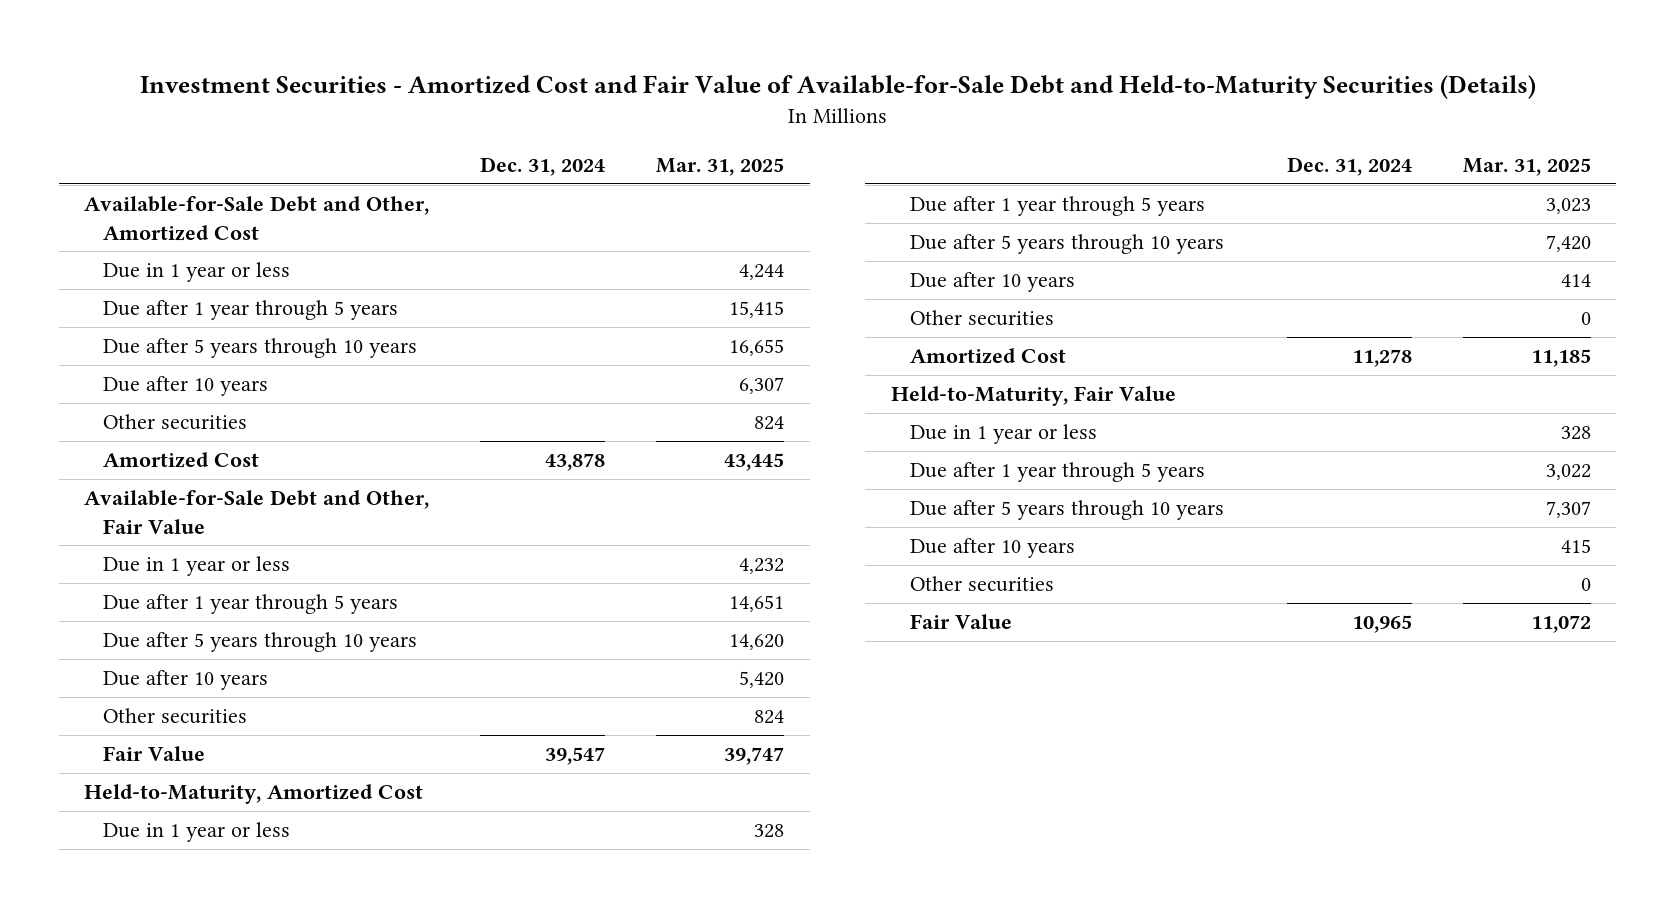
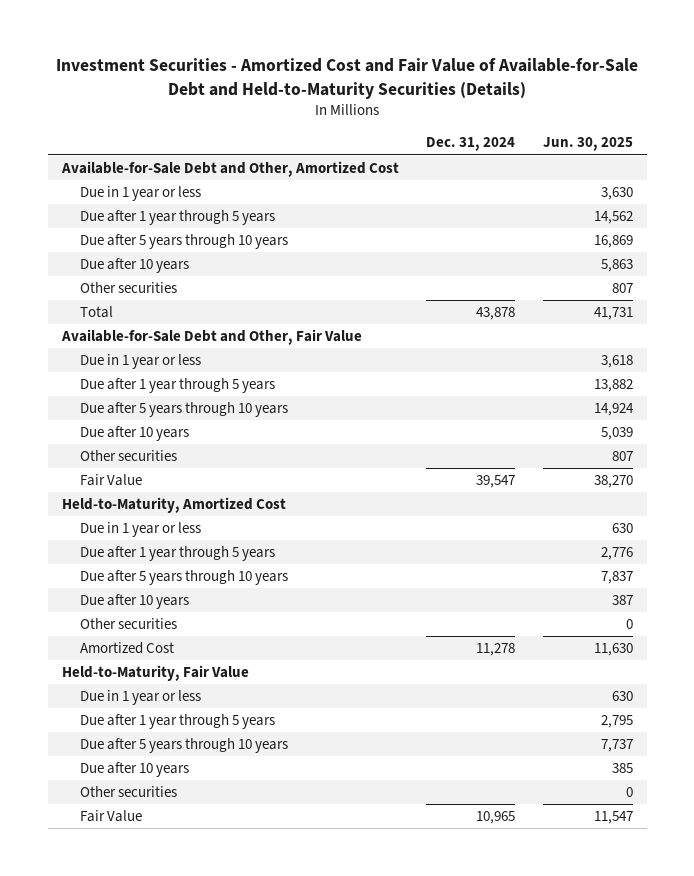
[656,157,785,176] Mar. 31, 2025 -> none
none -> [542,137,633,152] Jun. 30, 2025
[103,452,260,469] Amortized Cost -> [79,306,113,319] Total

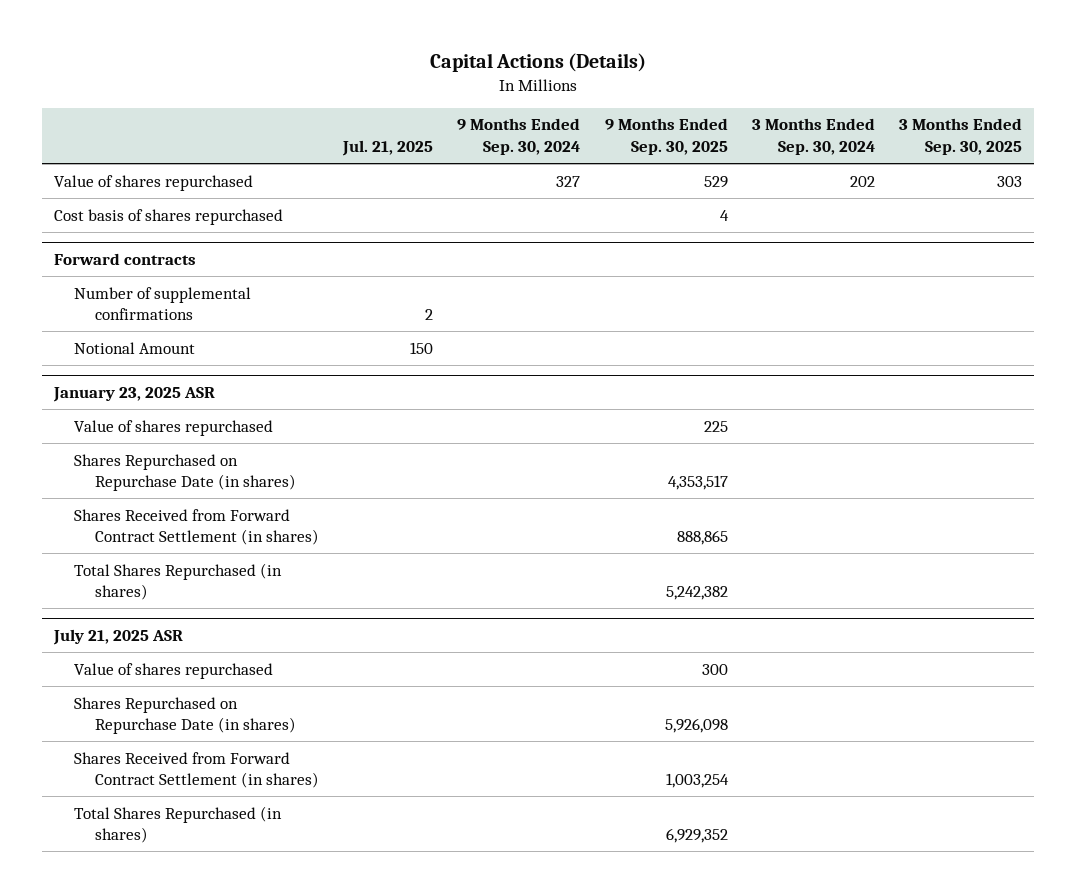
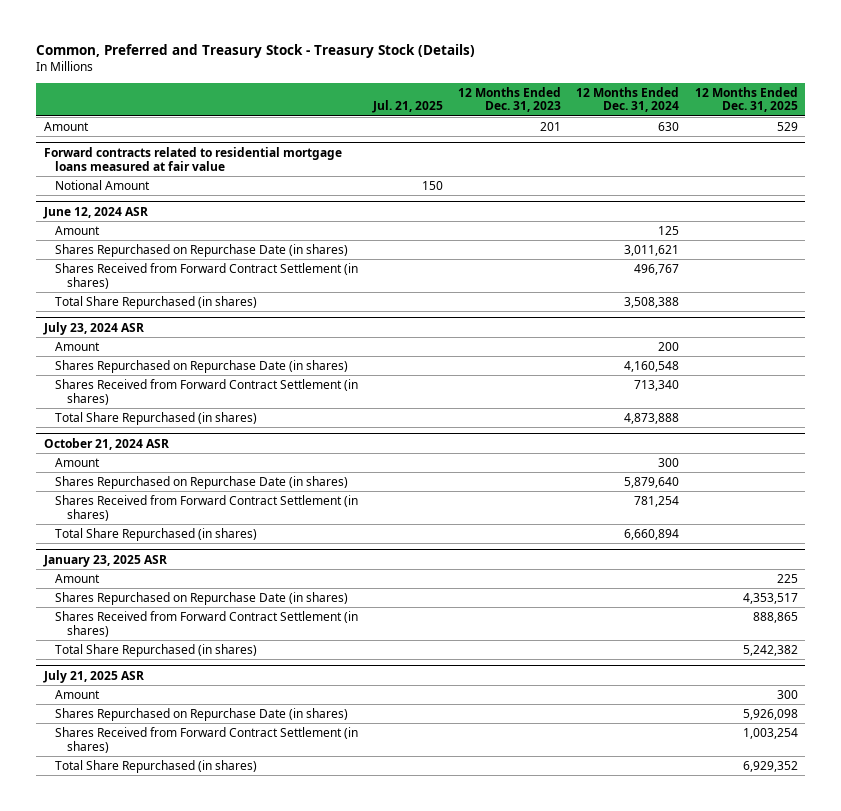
[429,52,646,72] Capital Actions (Details) -> [36,43,476,58] Common, Preferred and Treasury Stock - Treasury Stock (Details)
[457,118,581,156] 9 Months Ended Sep. 30, 2024 -> none
[604,118,728,156] 9 Months Ended Sep. 30, 2025 -> none
[751,118,875,156] 3 Months Ended Sep. 30, 2024 -> none
[899,118,1023,156] 3 Months Ended Sep. 30, 2025 -> none
none -> [458,86,562,113] 12 Months Ended Dec. 31, 2023
none -> [576,86,680,113] 12 Months Ended Dec. 31, 2024
none -> [694,86,798,113] 12 Months Ended Dec. 31, 2025
[53,208,283,225] Cost basis of shares repurchased -> none
[74,286,252,321] Number of supplemental confirmations -> none
[53,174,253,191] Value of shares repurchased -> [43,121,89,131] Amount
[53,253,196,266] Forward contracts -> [43,146,342,171] Forward contracts related to residential mortgage loans measured at fair value
none -> [42,206,148,219] June 12, 2024 ASR
none -> [55,225,101,235] Amount
none -> [55,243,349,257] Shares Repurchased on Repurchase Date (in shares)
none -> [55,262,359,289] Shares Received from Forward Contract Settlement (in shares)
none -> [55,295,258,309] Total Share Repurchased (in shares)
none -> [42,321,144,335] July 23, 2024 ASR
none -> [55,341,101,351] Amount
none -> [55,359,349,373] Shares Repurchased on Repurchase Date (in shares)
none -> [55,378,359,405] Shares Received from Forward Contract Settlement (in shares)
none -> [55,411,258,425] Total Share Repurchased (in shares)
none -> [43,437,169,450] October 21, 2024 ASR
none -> [55,457,101,467] Amount
none -> [55,475,349,489] Shares Repurchased on Repurchase Date (in shares)
none -> [55,494,359,521] Shares Received from Forward Contract Settlement (in shares)
none -> [55,527,258,541] Total Share Repurchased (in shares)
[74,419,274,436] Value of shares repurchased -> [55,573,101,583] Amount
[74,562,283,601] Total Shares Repurchased (in shares) -> [55,643,258,657] Total Share Repurchased (in shares)
[74,662,274,679] Value of shares repurchased -> [55,689,101,699] Amount
[74,805,283,844] Total Shares Repurchased (in shares) -> [55,759,258,773] Total Share Repurchased (in shares)

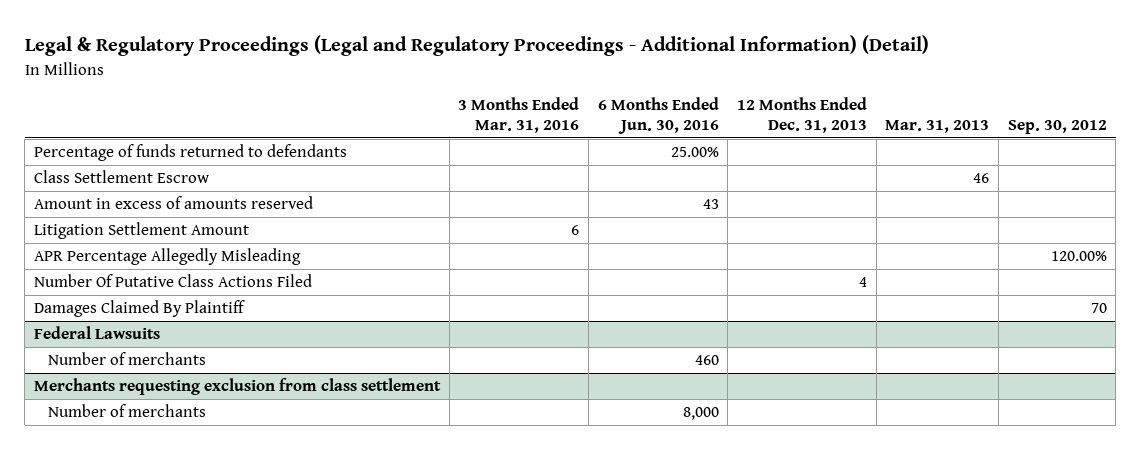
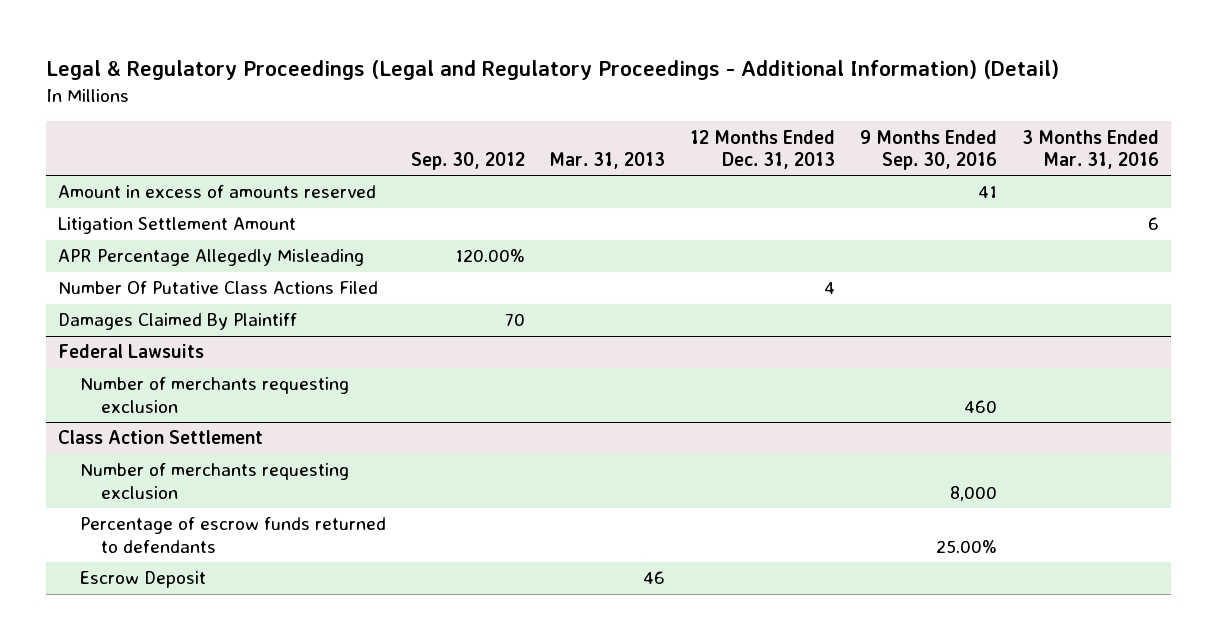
[597,97,719,135] 6 Months Ended Jun. 30, 2016 -> none
none -> [859,129,997,170] 9 Months Ended Sep. 30, 2016
[33,144,347,162] Percentage of funds returned to defendants -> none
[33,170,209,184] Class Settlement Escrow -> none
[33,378,441,396] Merchants requesting exclusion from class settlement -> none
[47,404,206,418] Number of merchants -> none
[47,352,206,366] Number of merchants -> [79,377,349,413] Number of merchants requesting exclusion
none -> [58,430,264,445] Class Action Settlement
none -> [79,463,349,499] Number of merchants requesting exclusion
none -> [79,517,386,553] Percentage of escrow funds returned to defendants
none -> [79,571,206,589] Escrow Deposit

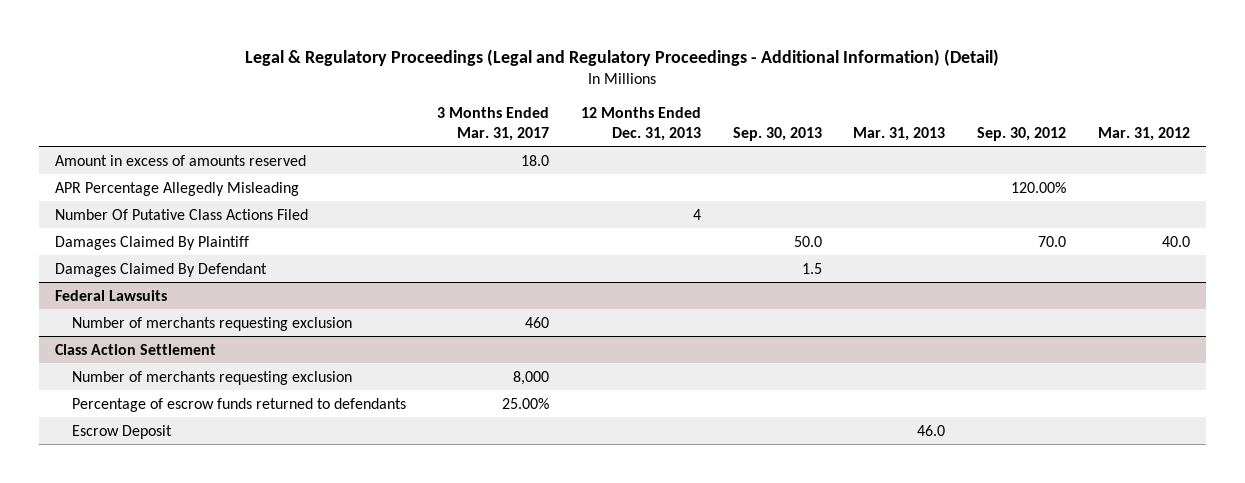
[859,129,997,170] 9 Months Ended Sep. 30, 2016 -> none
[1021,129,1159,169] 3 Months Ended Mar. 31, 2016 -> none
none -> [437,107,550,141] 3 Months Ended Mar. 31, 2017
none -> [732,126,822,141] Sep. 30, 2013
none -> [1097,126,1190,141] Mar. 31, 2012
[58,217,297,235] Litigation Settlement Amount -> none
[504,313,525,327] 70 -> [1038,235,1067,247] 70.0
none -> [54,262,267,277] Damages Claimed By Defendant
[643,571,666,585] 46 -> [917,424,946,436] 46.0

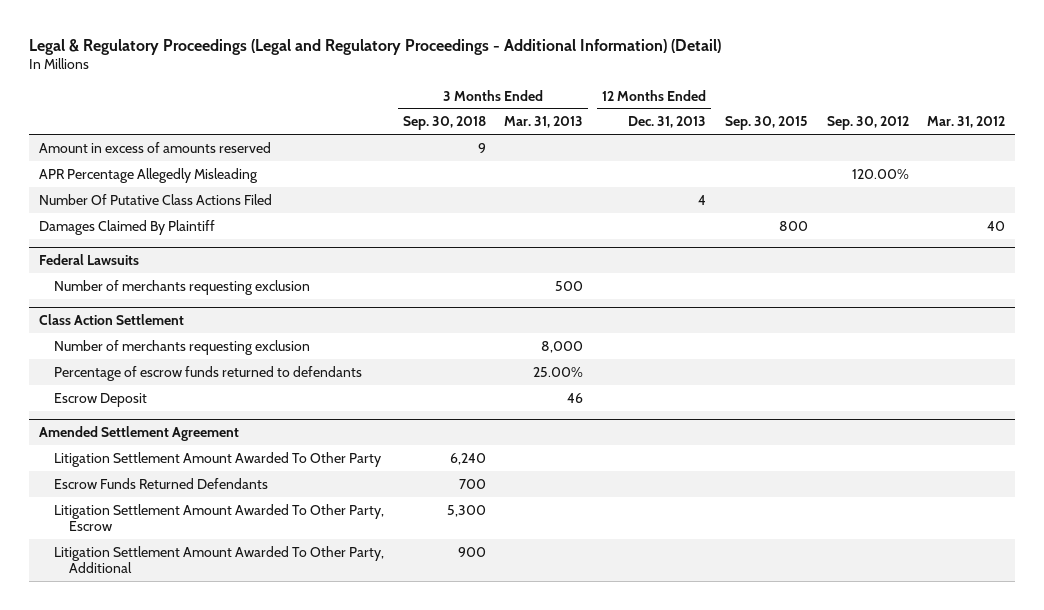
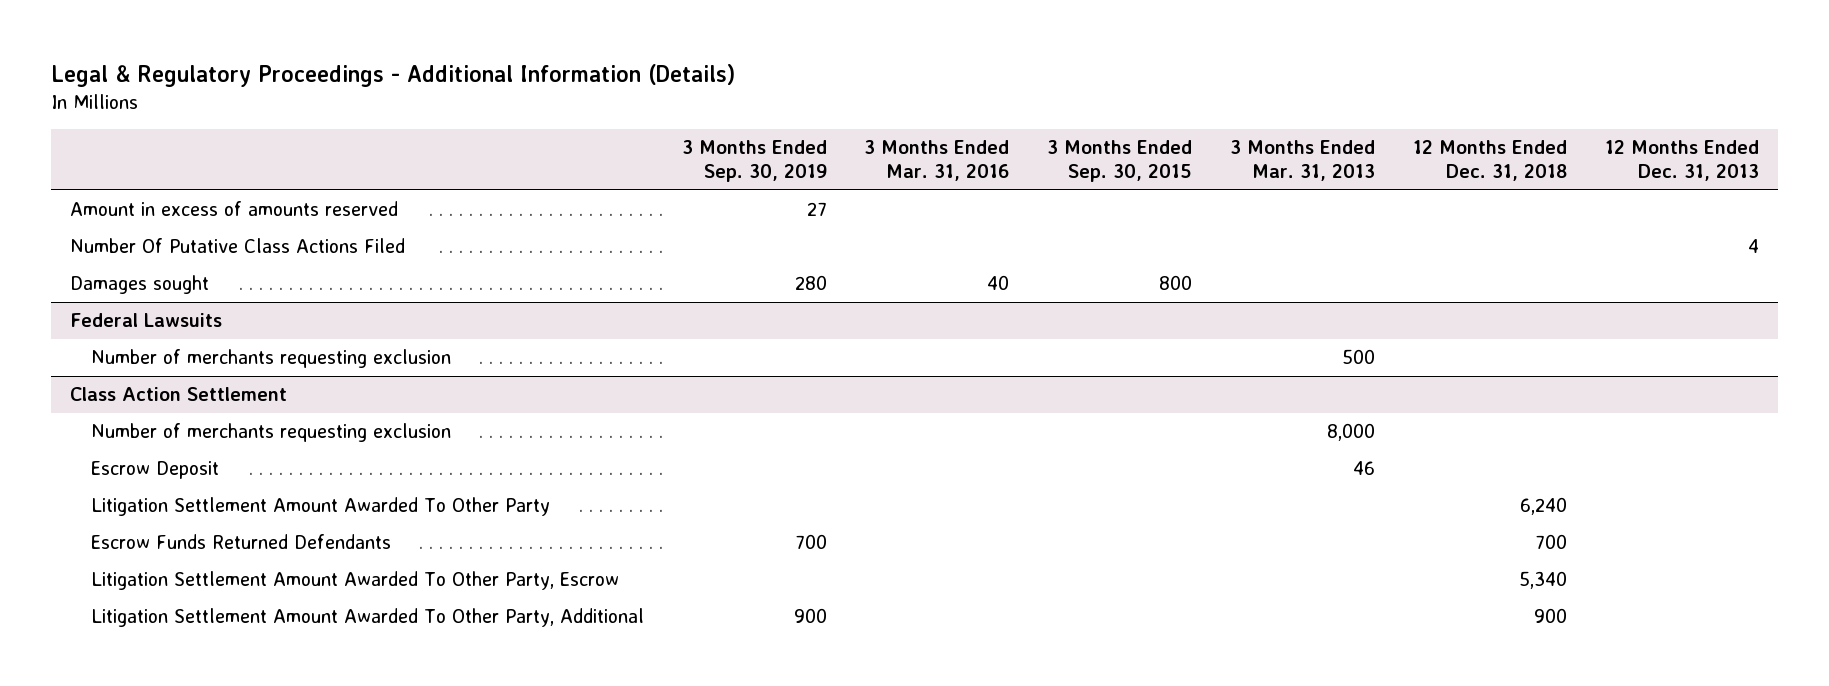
[29,38,722,55] Legal & Regulatory Proceedings (Legal and Regulatory Proceedings - Additional Information) (Detail) -> [51,64,736,88] Legal & Regulatory Proceedings - Additional Information (Details)
[402,116,486,131] Sep. 30, 2018 -> none
[724,116,808,131] Sep. 30, 2015 -> none
[826,116,909,131] Sep. 30, 2012 -> none
[927,116,1006,129] Mar. 31, 2012 -> none
none -> [681,140,827,183] 3 Months Ended Sep. 30, 2019
none -> [864,140,1010,182] 3 Months Ended Mar. 31, 2016
none -> [1047,140,1193,183] 3 Months Ended Sep. 30, 2015
none -> [1413,140,1568,182] 12 Months Ended Dec. 31, 2018
[38,167,258,183] APR Percentage Allegedly Misleading -> none
[38,219,215,235] Damages Claimed By Plaintiff -> none
none -> [70,275,210,295] Damages sought
[54,365,363,381] Percentage of escrow funds returned to defendants -> none
[38,425,239,441] Amended Settlement Agreement -> none
[54,451,382,467] Litigation Settlement Amount Awarded To Other Party -> none
[54,477,269,489] Escrow Funds Returned Defendants -> none
[54,503,385,532] Litigation Settlement Amount Awarded To Other Party, Escrow -> none
[54,545,385,574] Litigation Settlement Amount Awarded To Other Party, Additional -> none
none -> [90,497,550,517] Litigation Settlement Amount Awarded To Other Party
none -> [90,534,391,550] Escrow Funds Returned Defendants
none -> [90,571,619,591] Litigation Settlement Amount Awarded To Other Party, Escrow
none -> [90,608,644,628] Litigation Settlement Amount Awarded To Other Party, Additional

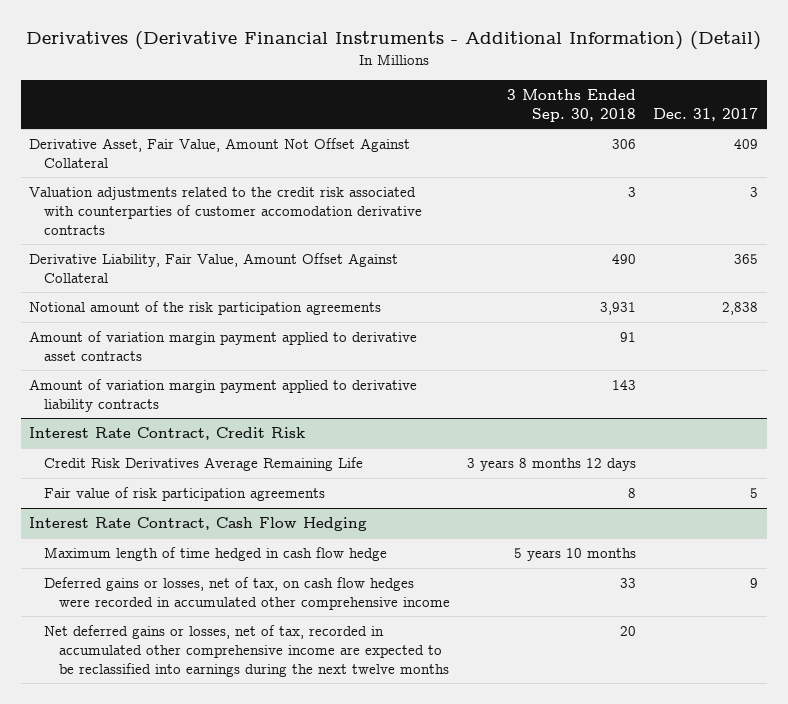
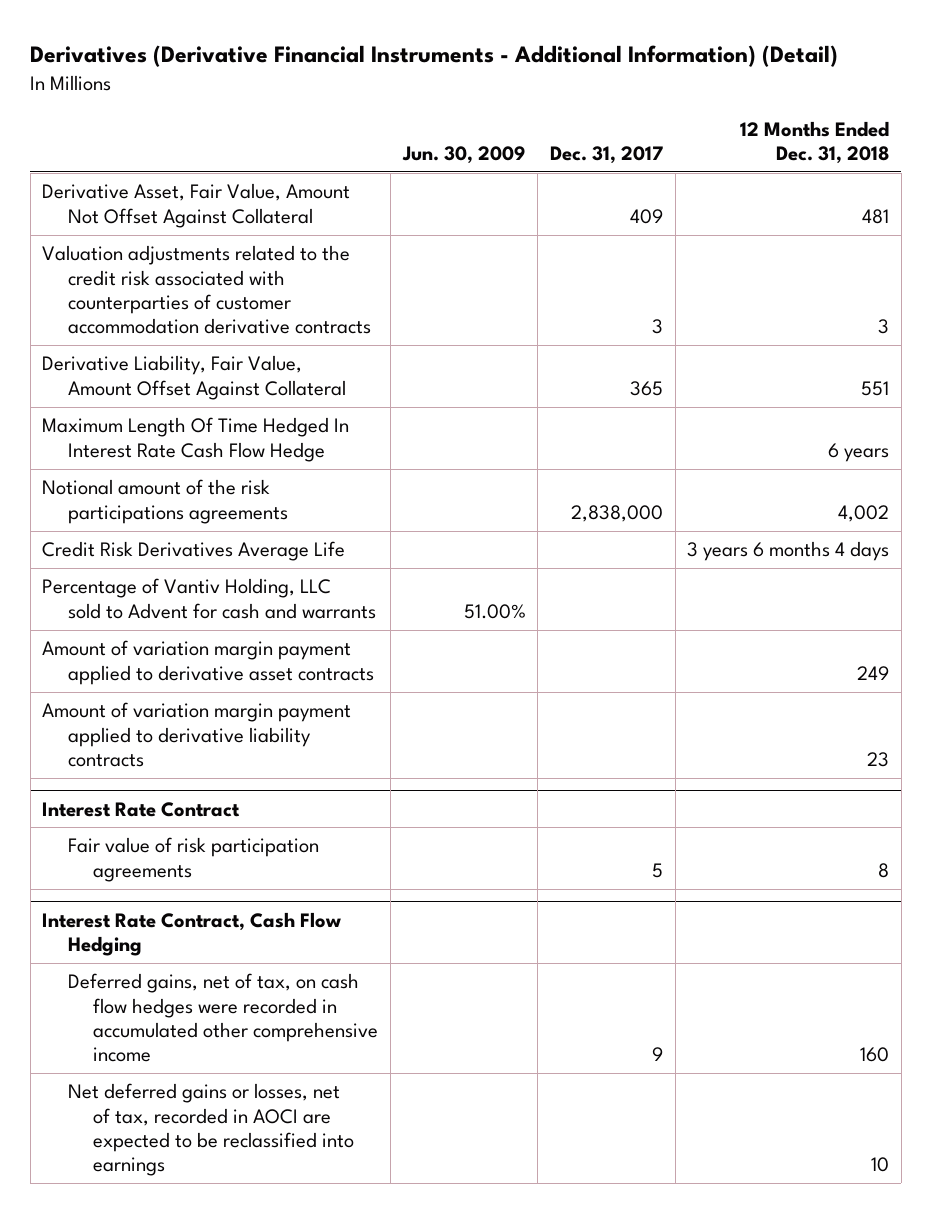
[507,89,637,122] 3 Months Ended Sep. 30, 2018 -> none
none -> [401,145,526,164] Jun. 30, 2009
none -> [740,120,890,164] 12 Months Ended Dec. 31, 2018
[29,187,423,235] Valuation adjustments related to the credit risk associated with counterparties of customer accomodation derivative contracts -> [42,245,371,335] Valuation adjustments related to the credit risk associated with counterparties of customer accommodation derivative contracts
none -> [42,417,350,462] Maximum Length Of Time Hedged In Interest Rate Cash Flow Hedge
[29,301,382,316] Notional amount of the risk participation agreements -> [42,479,288,524] Notional amount of the risk participations agreements
[722,302,759,316] 2,838 -> [570,504,663,522] 2,838,000
none -> [42,541,346,562] Credit Risk Derivatives Average Life
none -> [42,578,376,619] Percentage of Vantiv Holding, LLC sold to Advent for cash and warrants
[44,457,364,472] Credit Risk Derivatives Average Remaining Life -> none
[29,427,306,441] Interest Rate Contract, Credit Risk -> [42,801,241,817] Interest Rate Contract
[44,547,388,562] Maximum length of time hedged in cash flow hedge -> none
[44,577,451,610] Deferred gains or losses, net of tax, on cash flow hedges were recorded in accumulated other comprehensive income -> [67,973,379,1063] Deferred gains, net of tax, on cash flow hedges were recorded in accumulated other comprehensive income
[44,625,450,677] Net deferred gains or losses, net of tax, recorded in accumulated other comprehensive income are expected to be reclassified into earnings during the next twelve months -> [67,1083,355,1177] Net deferred gains or losses, net of tax, recorded in AOCI are expected to be reclassified into earnings

